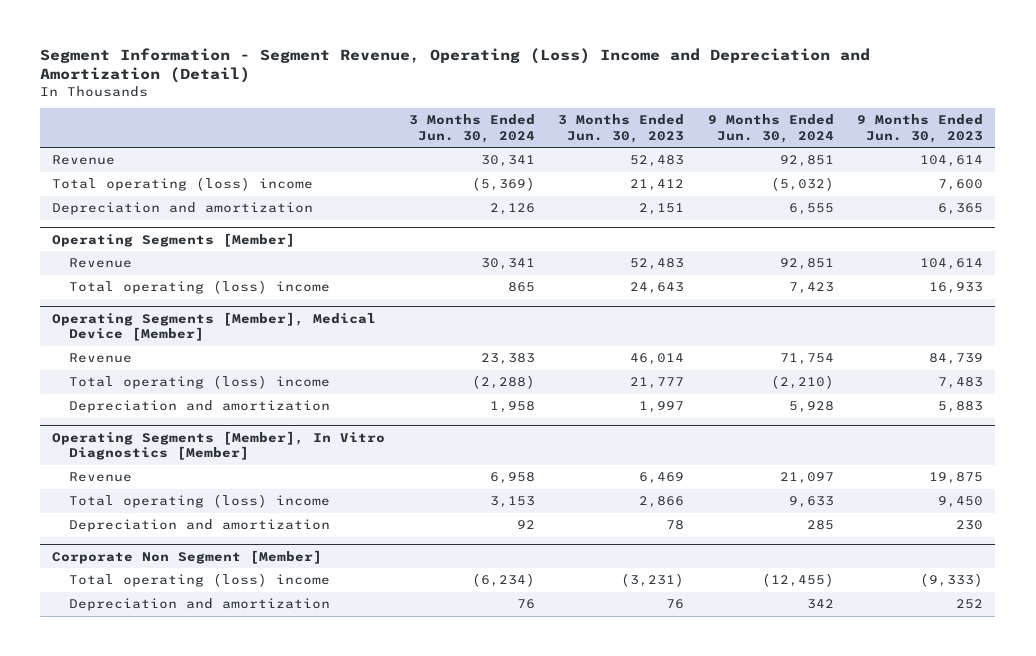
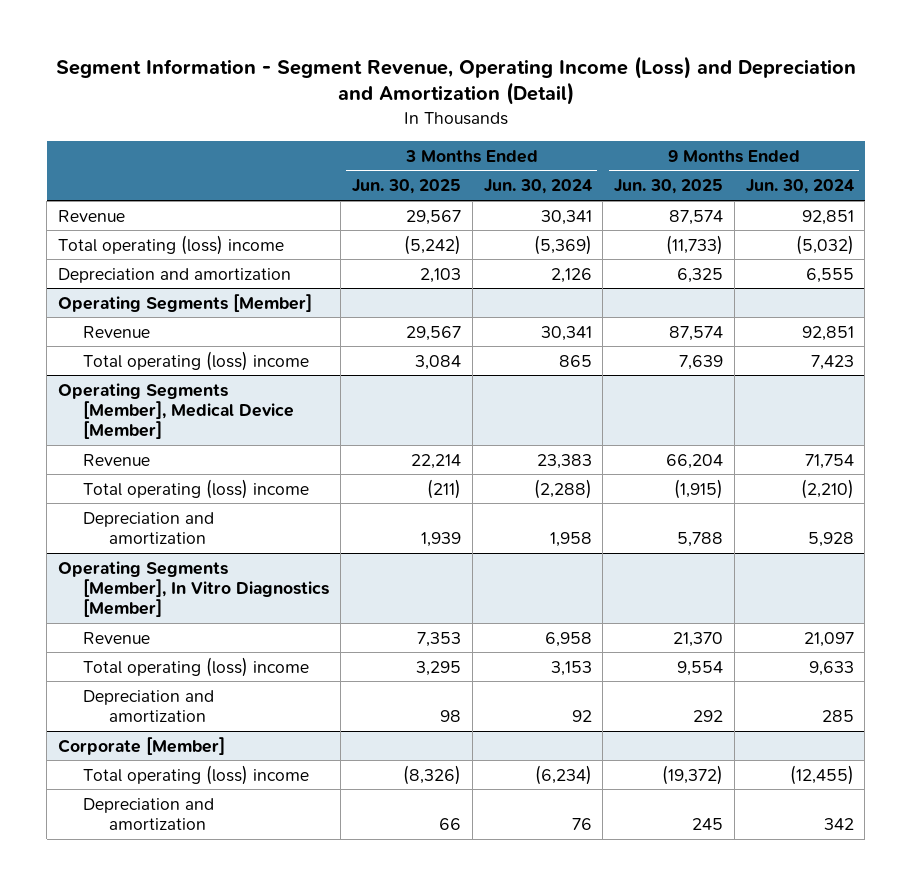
[40,47,871,83] Segment Information - Segment Revenue, Operating (Loss) Income and Depreciation and Amortization (Detail) -> [55,55,856,106] Segment Information - Segment Revenue, Operating Income (Loss) and Depreciation and Amortization (Detail)
[558,114,685,143] 3 Months Ended Jun. 30, 2023 -> none
[857,114,984,143] 9 Months Ended Jun. 30, 2023 -> none
none -> [352,179,462,195] Jun. 30, 2025
none -> [614,179,724,195] Jun. 30, 2025
[52,549,323,564] Corporate Non Segment [Member] -> [58,736,226,755] Corporate [Member]

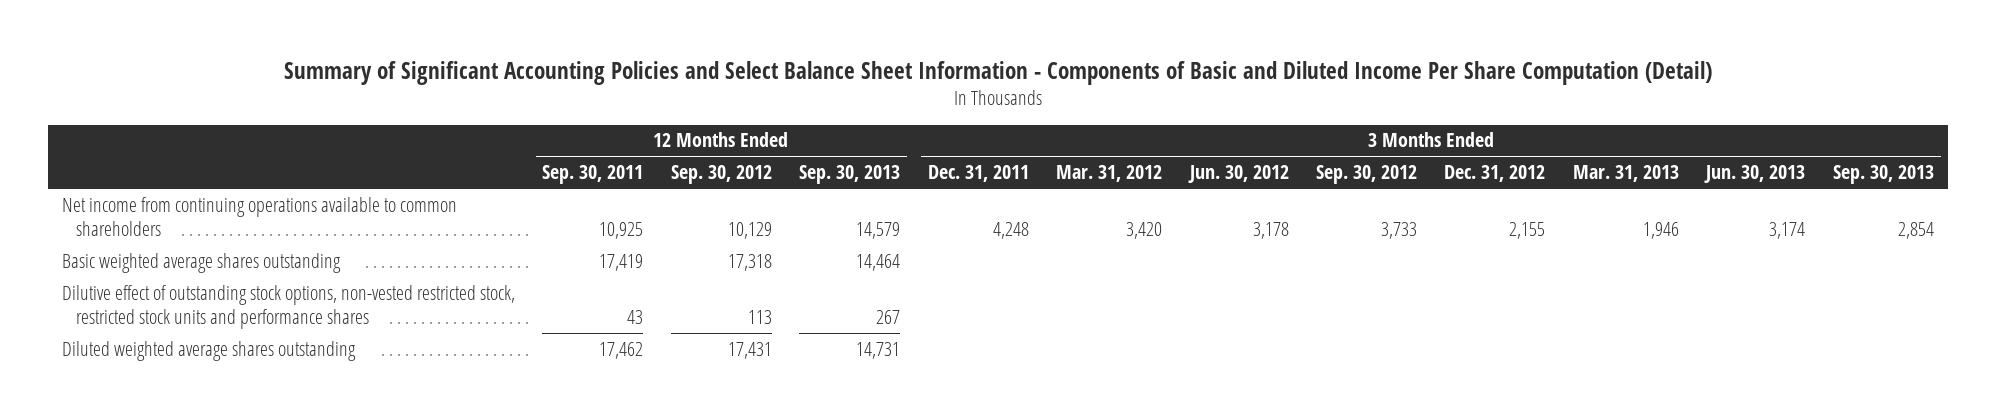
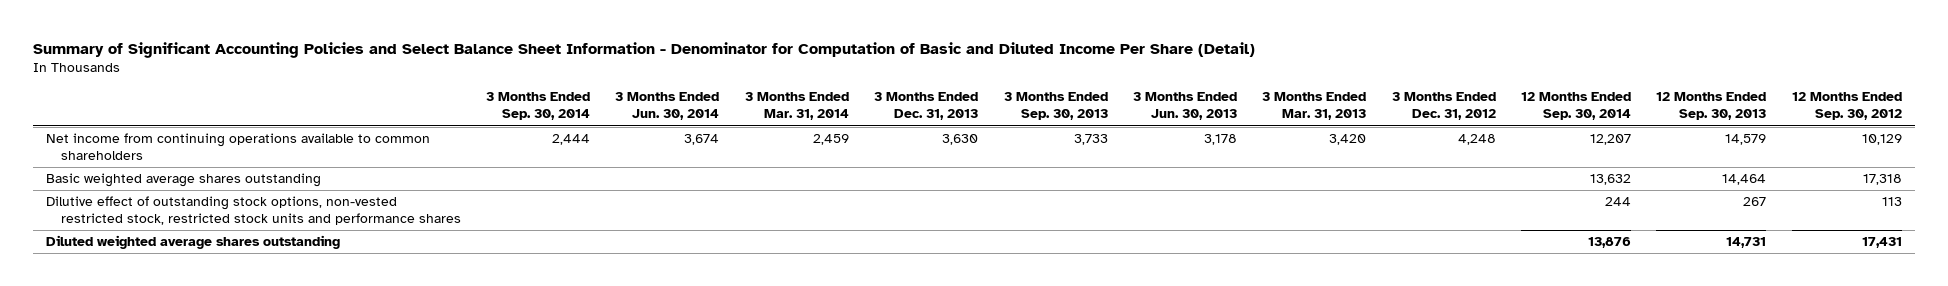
[283,60,1712,85] Summary of Significant Accounting Policies and Select Balance Sheet Information - Components of Basic and Diluted Income Per Share Computation (Detail) -> [33,42,1256,59] Summary of Significant Accounting Policies and Select Balance Sheet Information - Denominator for Computation of Basic and Diluted Income Per Share (Detail)
[542,165,644,185] Sep. 30, 2011 -> none
[927,165,1029,183] Dec. 31, 2011 -> none
[1056,165,1163,183] Mar. 31, 2012 -> none
[1187,165,1289,184] Jun. 30, 2012 -> none
[1316,165,1418,185] Sep. 30, 2012 -> none
none -> [486,92,591,121] 3 Months Ended Sep. 30, 2014
none -> [615,92,720,121] 3 Months Ended Jun. 30, 2014
none -> [744,92,849,121] 3 Months Ended Mar. 31, 2014
none -> [874,92,979,121] 3 Months Ended Dec. 31, 2013
none -> [1521,92,1632,121] 12 Months Ended Sep. 30, 2014
[1509,222,1546,240] 2,155 -> [1457,134,1496,146] 4,248
[1642,222,1679,240] 1,946 -> [1329,134,1367,146] 3,420
[1769,222,1806,240] 3,174 -> [1203,134,1237,146] 3,178
[1897,222,1934,240] 2,854 -> [1073,134,1108,146] 3,733

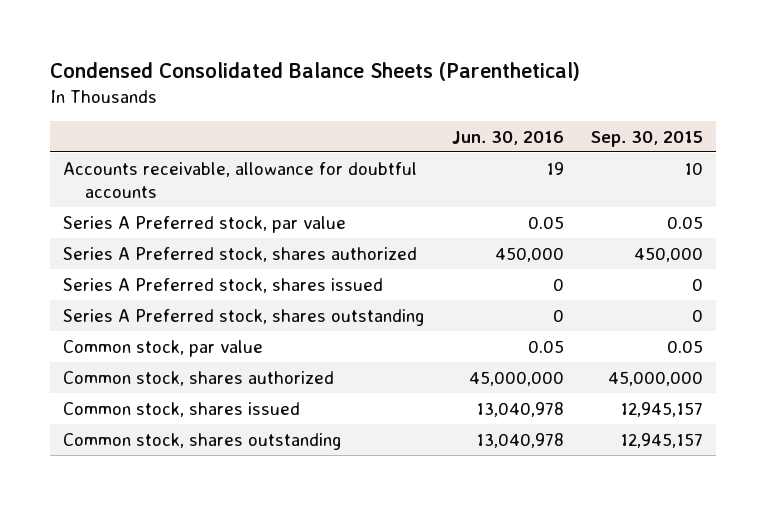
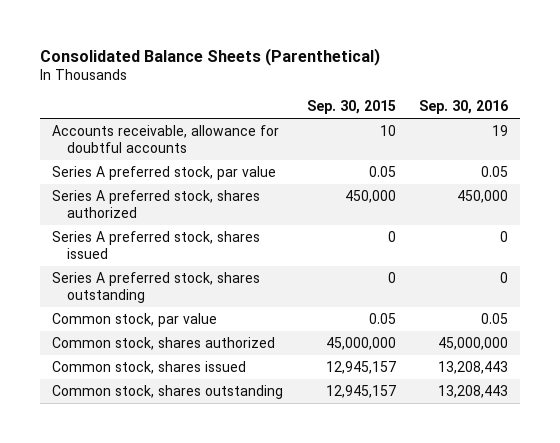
[49,61,580,81] Condensed Consolidated Balance Sheets (Parenthetical) -> [39,47,380,66] Consolidated Balance Sheets (Parenthetical)
[451,130,564,145] Jun. 30, 2016 -> none
none -> [419,100,509,115] Sep. 30, 2016
[63,215,347,233] Series A Preferred stock, par value -> [51,165,276,180] Series A preferred stock, par value
[63,246,418,262] Series A Preferred stock, shares authorized -> [51,189,260,219] Series A preferred stock, shares authorized
[63,277,384,293] Series A Preferred stock, shares issued -> [51,230,260,260] Series A preferred stock, shares issued
[63,308,425,326] Series A Preferred stock, shares outstanding -> [51,271,260,304] Series A preferred stock, shares outstanding

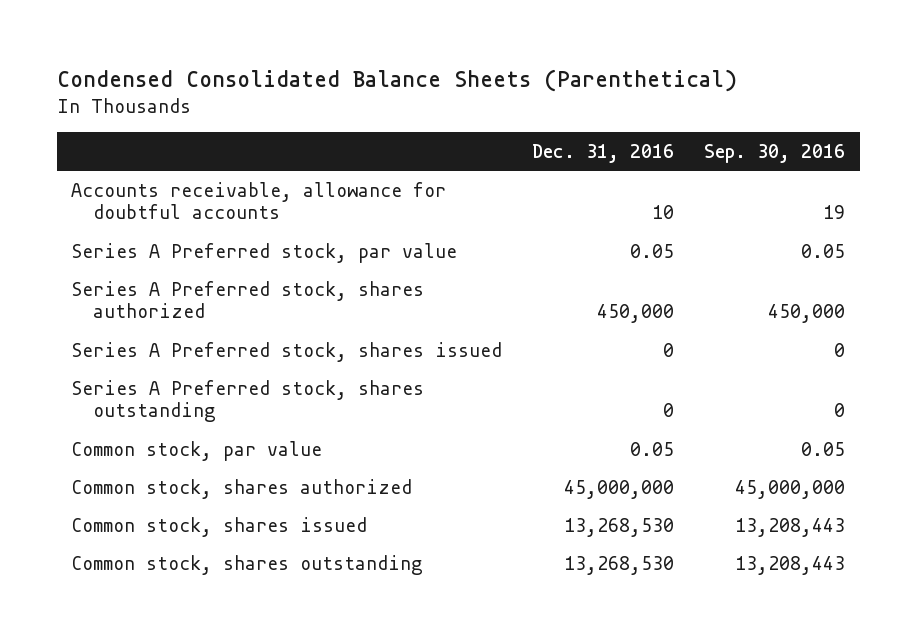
[39,47,380,66] Consolidated Balance Sheets (Parenthetical) -> [56,68,737,92] Condensed Consolidated Balance Sheets (Parenthetical)
[306,100,396,115] Sep. 30, 2015 -> none
none -> [532,143,675,163] Dec. 31, 2016
[51,165,276,180] Series A preferred stock, par value -> [71,242,458,263] Series A Preferred stock, par value
[51,189,260,219] Series A preferred stock, shares authorized -> [71,280,425,319] Series A Preferred stock, shares authorized
[51,230,260,260] Series A preferred stock, shares issued -> [71,341,503,362] Series A Preferred stock, shares issued
[51,271,260,304] Series A preferred stock, shares outstanding -> [71,379,425,423] Series A Preferred stock, shares outstanding

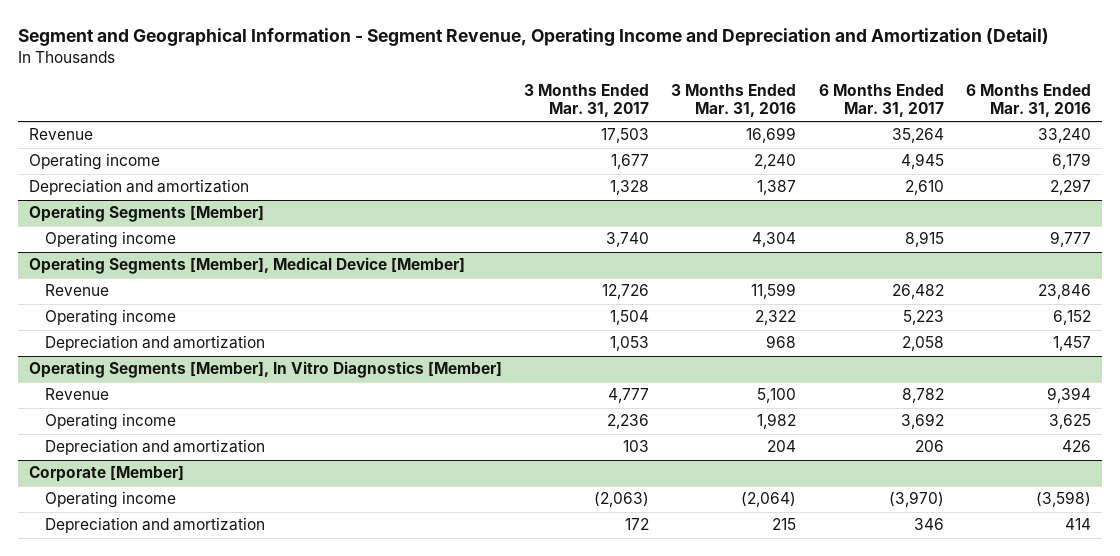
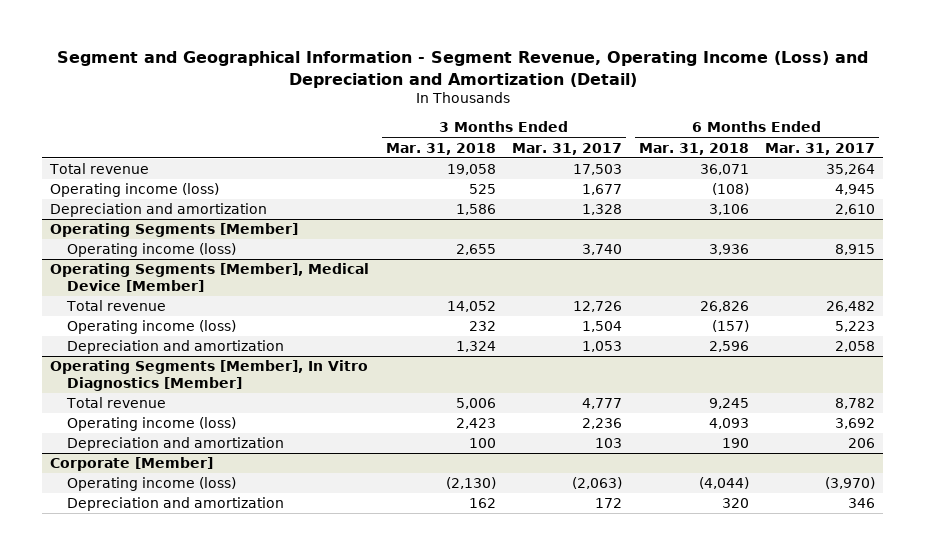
[18,27,1050,46] Segment and Geographical Information - Segment Revenue, Operating Income and Depreciation and Amortization (Detail) -> [56,51,868,88] Segment and Geographical Information - Segment Revenue, Operating Income (Loss) and Depreciation and Amortization (Detail)
[671,84,797,118] 3 Months Ended Mar. 31, 2016 -> none
[965,84,1091,118] 6 Months Ended Mar. 31, 2016 -> none
none -> [385,142,496,155] Mar. 31, 2018
none -> [638,142,749,155] Mar. 31, 2018
[29,128,94,141] Revenue -> [49,163,150,175] Total revenue
[29,153,161,171] Operating income -> [50,183,220,198] Operating income (loss)
[45,231,177,249] Operating income -> [67,243,237,258] Operating income (loss)
[45,284,110,297] Revenue -> [66,300,167,312] Total revenue
[45,309,177,327] Operating income -> [67,320,237,335] Operating income (loss)
[45,388,110,401] Revenue -> [66,397,167,409] Total revenue
[45,413,177,431] Operating income -> [67,417,237,432] Operating income (loss)
[45,491,177,509] Operating income -> [67,477,237,492] Operating income (loss)

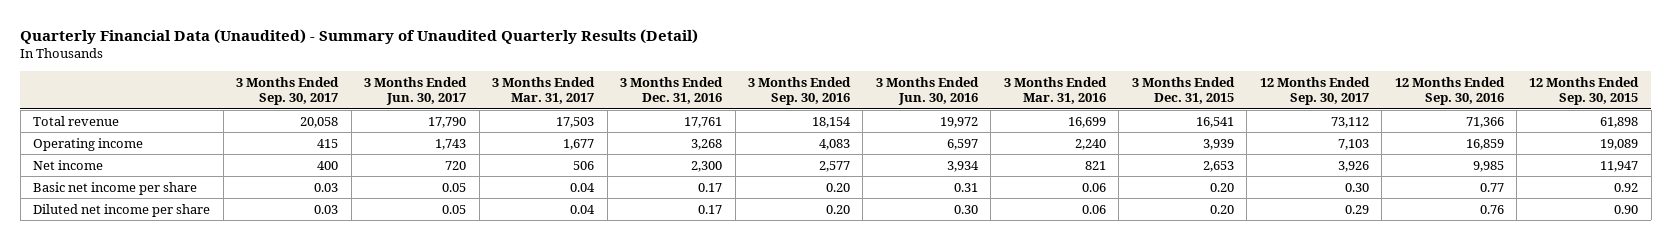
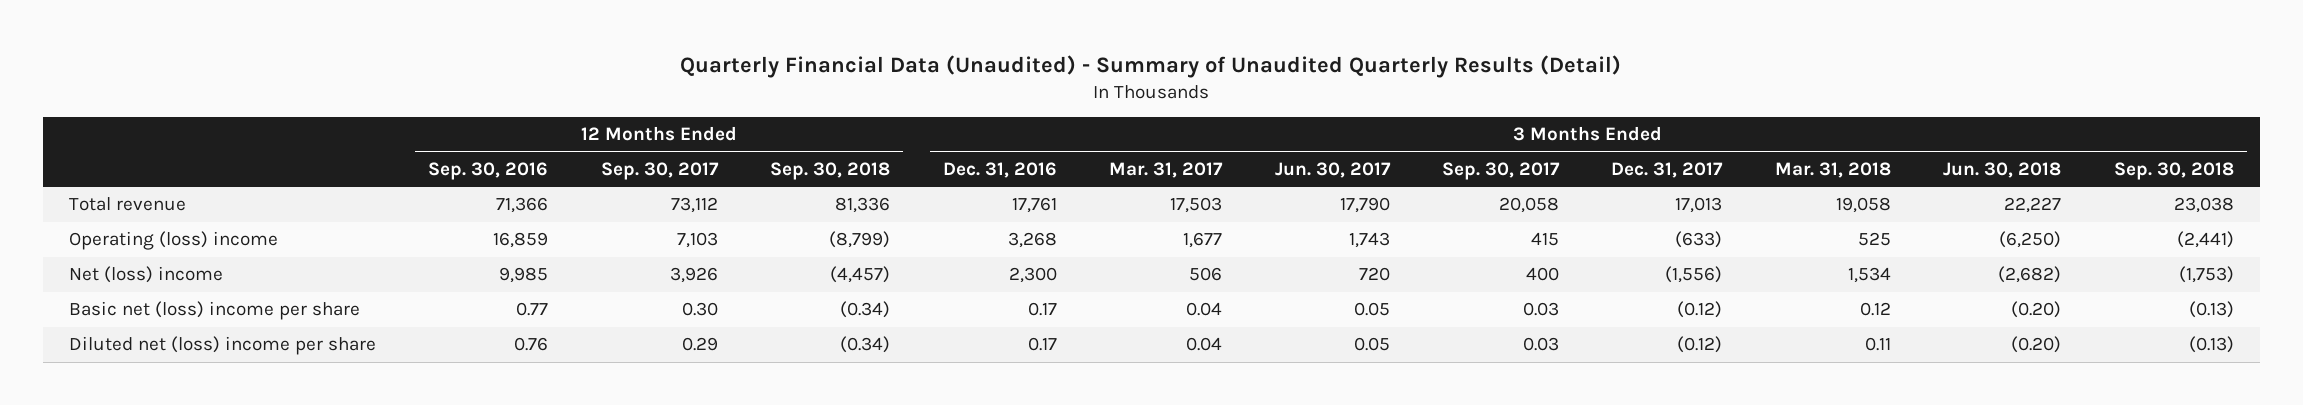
[747,77,851,106] 3 Months Ended Sep. 30, 2016 -> none
[875,77,979,106] 3 Months Ended Jun. 30, 2016 -> none
[1003,77,1107,105] 3 Months Ended Mar. 31, 2016 -> none
[1131,77,1235,105] 3 Months Ended Dec. 31, 2015 -> none
[1529,77,1640,106] 12 Months Ended Sep. 30, 2015 -> none
none -> [770,161,891,180] Sep. 30, 2018
none -> [1611,161,1724,178] Dec. 31, 2017
none -> [1774,161,1891,178] Mar. 31, 2018
none -> [1943,161,2062,178] Jun. 30, 2018
none -> [2113,161,2234,180] Sep. 30, 2018
[33,137,144,151] Operating income -> [68,231,278,251] Operating (loss) income
[33,159,104,170] Net income -> [68,266,223,284] Net (loss) income
[33,181,198,195] Basic net income per share -> [68,301,360,321] Basic net (loss) income per share
[33,203,211,217] Diluted net income per share -> [68,336,376,356] Diluted net (loss) income per share

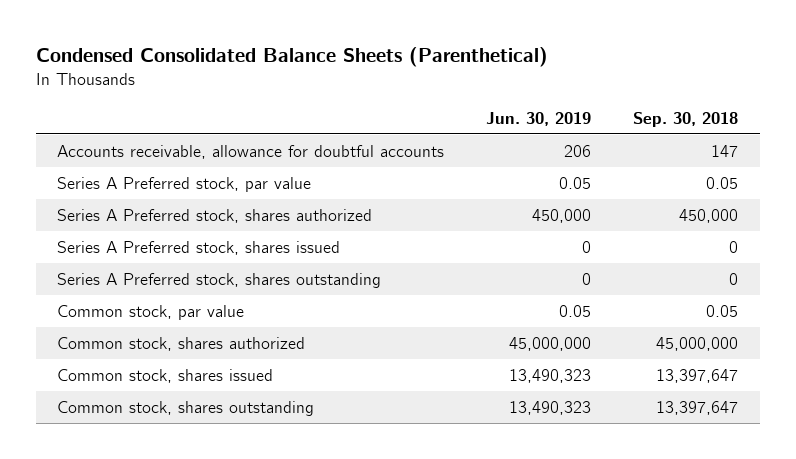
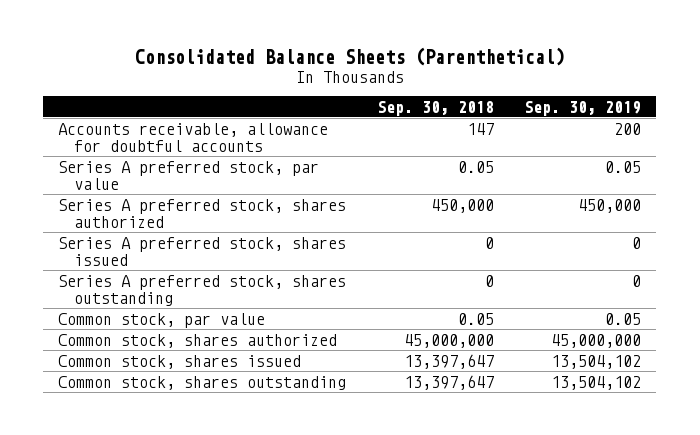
[36,47,549,68] Condensed Consolidated Balance Sheets (Parenthetical) -> [134,47,565,67] Consolidated Balance Sheets (Parenthetical)
[486,111,592,126] Jun. 30, 2019 -> none
none -> [524,100,642,116] Sep. 30, 2019
[57,176,312,192] Series A Preferred stock, par value -> [58,160,320,191] Series A preferred stock, par value
[57,208,373,223] Series A Preferred stock, shares authorized -> [58,198,347,229] Series A preferred stock, shares authorized
[57,240,341,255] Series A Preferred stock, shares issued -> [58,236,347,267] Series A preferred stock, shares issued
[57,272,382,288] Series A Preferred stock, shares outstanding -> [58,274,347,307] Series A preferred stock, shares outstanding

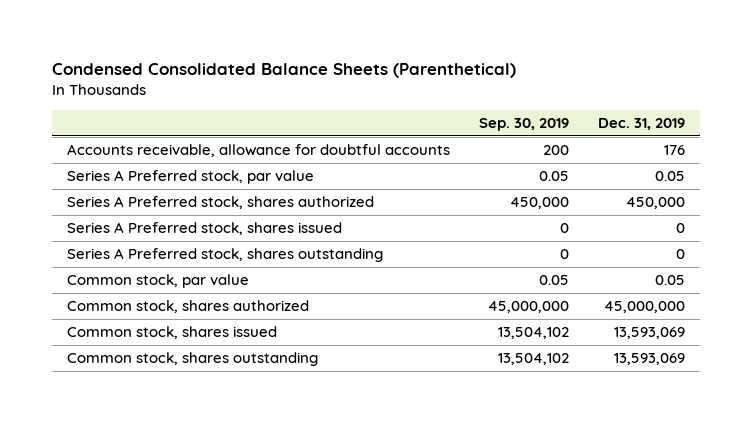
[134,47,565,67] Consolidated Balance Sheets (Parenthetical) -> [52,63,517,79] Condensed Consolidated Balance Sheets (Parenthetical)
[376,100,494,116] Sep. 30, 2018 -> none
none -> [598,118,686,131] Dec. 31, 2019
[58,160,320,191] Series A preferred stock, par value -> [66,170,314,185] Series A Preferred stock, par value
[58,198,347,229] Series A preferred stock, shares authorized -> [66,196,374,210] Series A Preferred stock, shares authorized
[58,236,347,267] Series A preferred stock, shares issued -> [66,222,342,236] Series A Preferred stock, shares issued
[58,274,347,307] Series A preferred stock, shares outstanding -> [66,248,383,263] Series A Preferred stock, shares outstanding

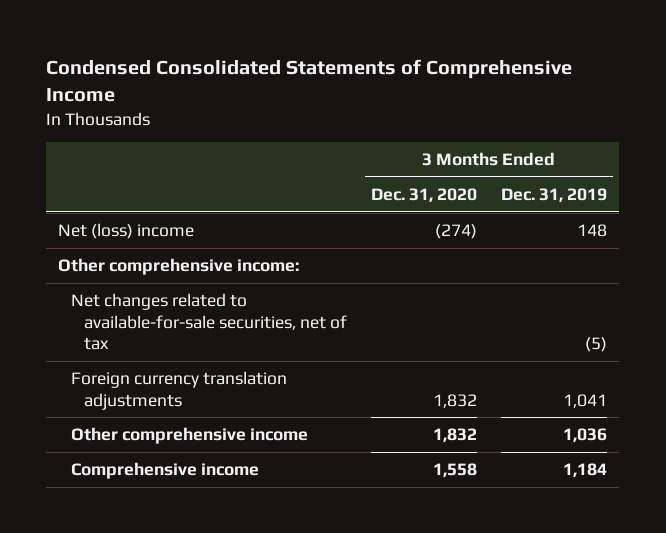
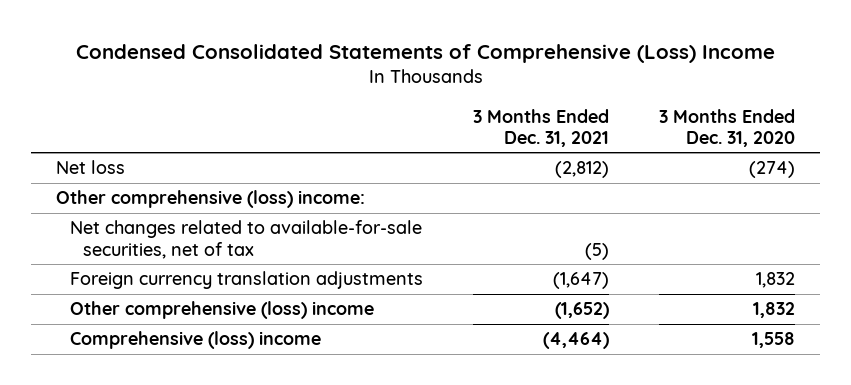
[46,58,573,102] Condensed Consolidated Statements of Comprehensive Income -> [75,44,775,64] Condensed Consolidated Statements of Comprehensive (Loss) Income
[501,188,608,203] Dec. 31, 2019 -> none
none -> [472,108,609,147] 3 Months Ended Dec. 31, 2021
[58,223,195,240] Net (loss) income -> [56,160,126,175] Net loss
[58,258,300,276] Other comprehensive income: -> [56,190,366,209] Other comprehensive (loss) income:
[71,427,309,445] Other comprehensive income -> [69,301,374,320] Other comprehensive (loss) income
[71,462,260,480] Comprehensive income -> [69,331,321,350] Comprehensive (loss) income

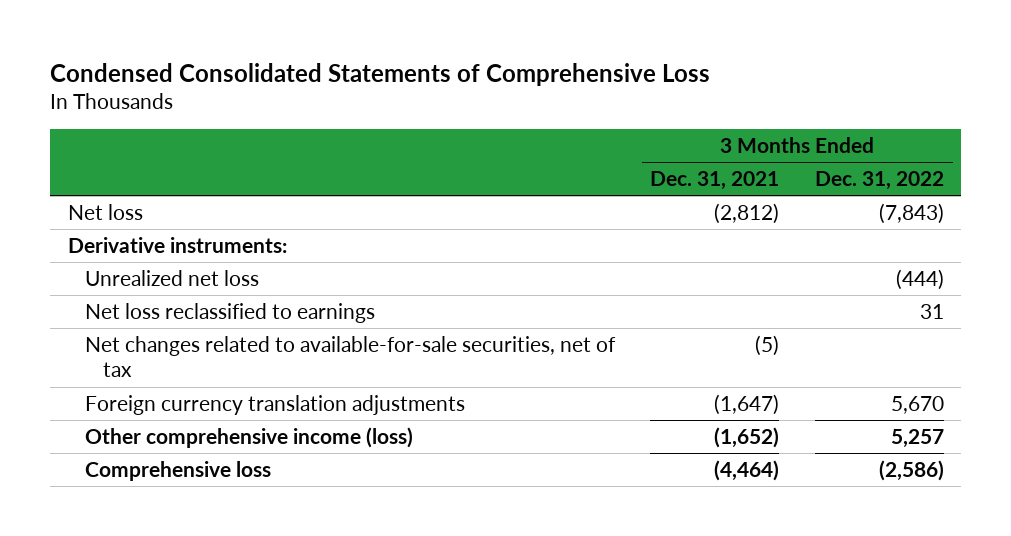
[75,44,775,64] Condensed Consolidated Statements of Comprehensive (Loss) Income -> [49,62,710,86] Condensed Consolidated Statements of Comprehensive Loss
[658,108,795,147] 3 Months Ended Dec. 31, 2020 -> none
none -> [814,170,944,190] Dec. 31, 2022
[56,190,366,209] Other comprehensive (loss) income: -> none
none -> [67,236,287,253] Derivative instruments:
none -> [85,269,260,286] Unrealized net loss
none -> [85,302,376,323] Net loss reclassified to earnings
[69,301,374,320] Other comprehensive (loss) income -> [85,426,414,448] Other comprehensive income (loss)
[69,331,321,350] Comprehensive (loss) income -> [85,460,272,481] Comprehensive loss

